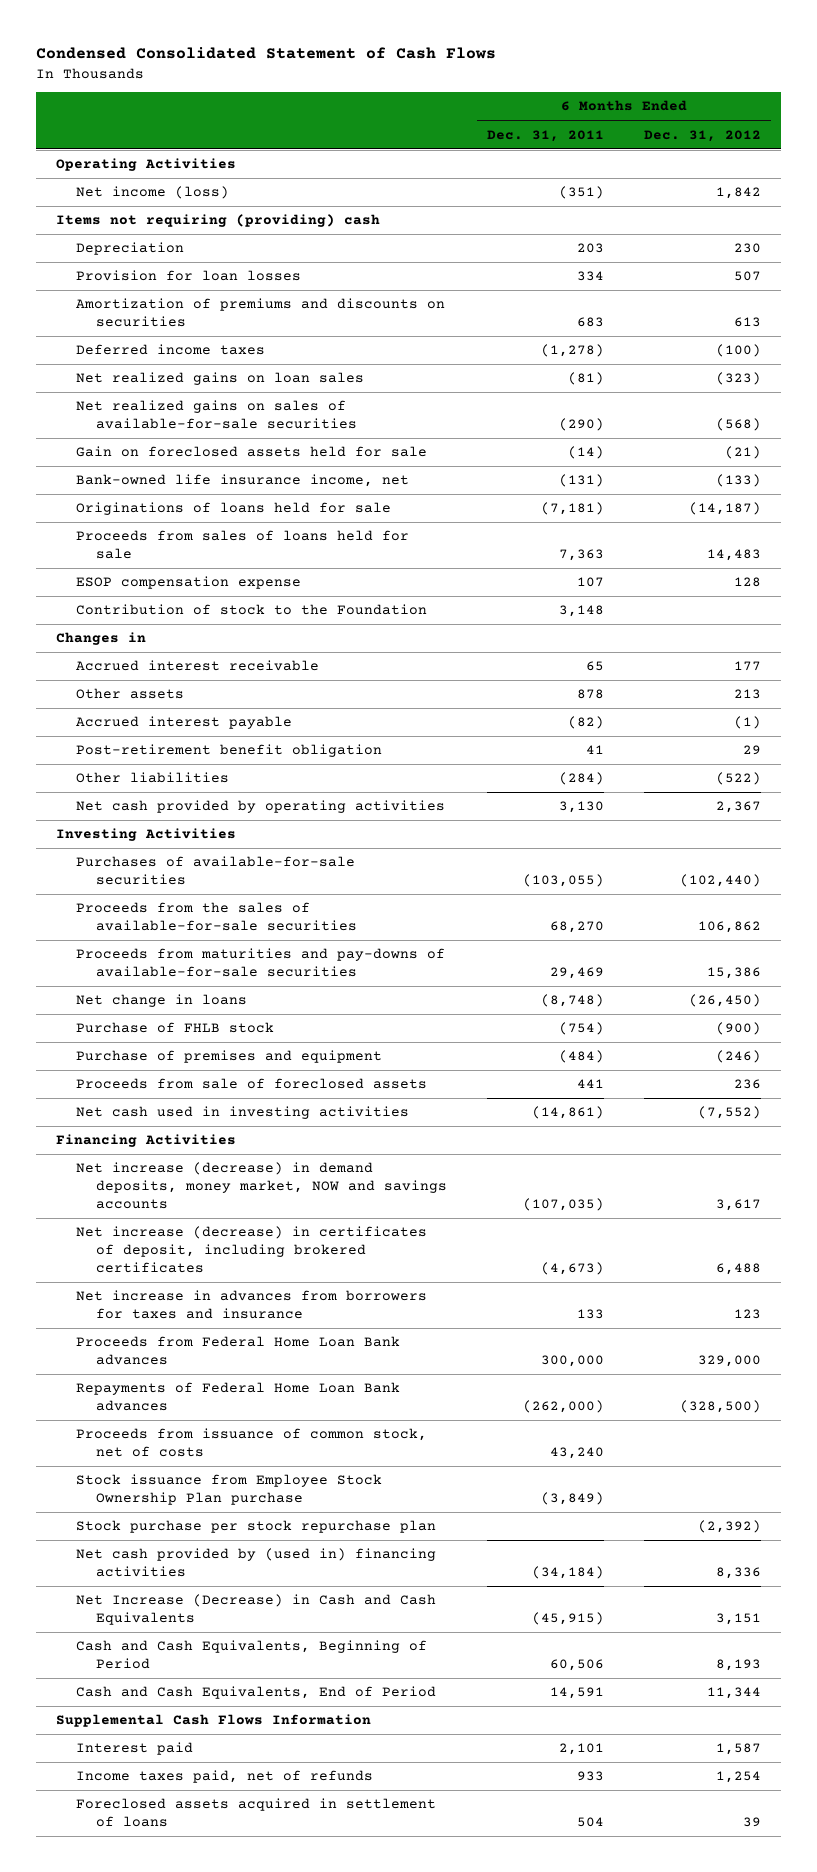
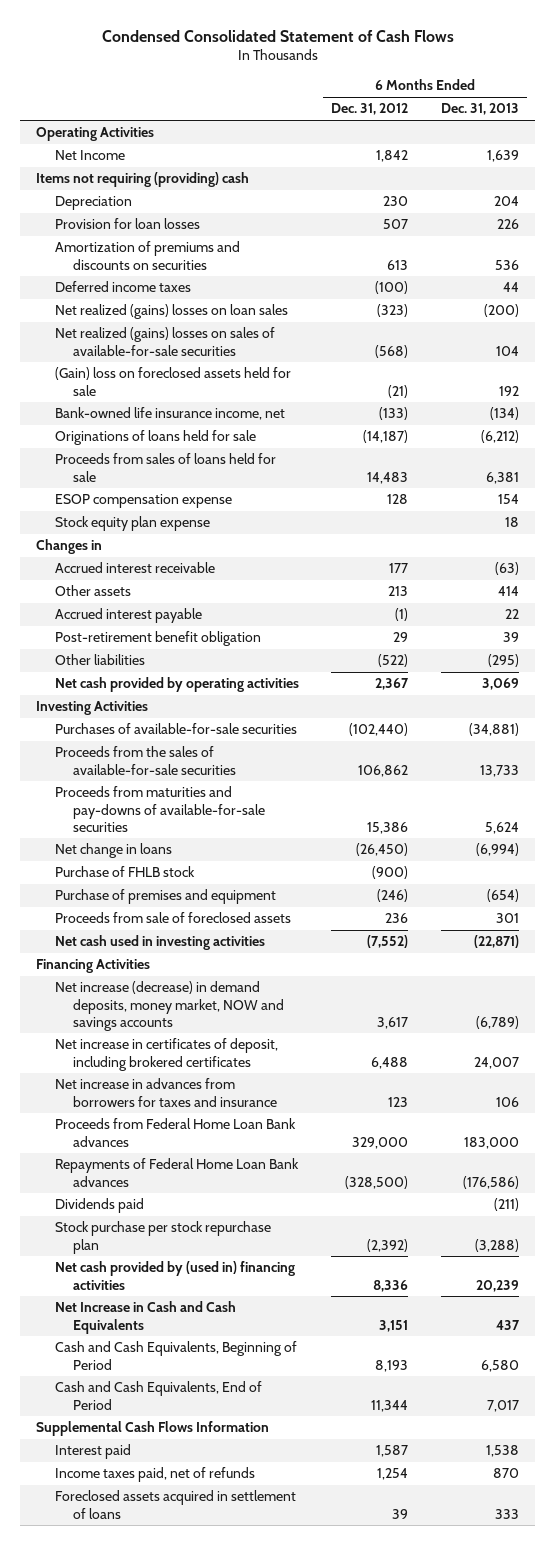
[487,129,605,142] Dec. 31, 2011 -> none
none -> [440,103,519,116] Dec. 31, 2013
[75,186,229,200] Net income (loss) -> [54,150,125,161] Net Income
[75,372,364,386] Net realized gains on loan sales -> [54,304,288,320] Net realized (gains) losses on loan sales
[75,400,358,430] Net realized gains on sales of available-for-sale securities -> [54,327,275,356] Net realized (gains) losses on sales of available-for-sale securities
[75,446,427,458] Gain on foreclosed assets held for sale -> [54,367,291,396] (Gain) loss on foreclosed assets held for sale
[75,604,427,616] Contribution of stock to the Foundation -> none
none -> [54,516,210,532] Stock equity plan expense
[75,1226,427,1274] Net increase (decrease) in certificates of deposit, including brokered certificates -> [54,1038,278,1071] Net increase in certificates of deposit, including brokered certificates
[75,1428,427,1458] Proceeds from issuance of common stock, net of costs -> none
[75,1474,382,1506] Stock issuance from Employee Stock Ownership Plan purchase -> none
none -> [54,1198,144,1214] Dividends paid
[75,1594,436,1626] Net Increase (Decrease) in Cash and Cash Equivalents -> [54,1301,236,1334] Net Increase in Cash and Cash Equivalents

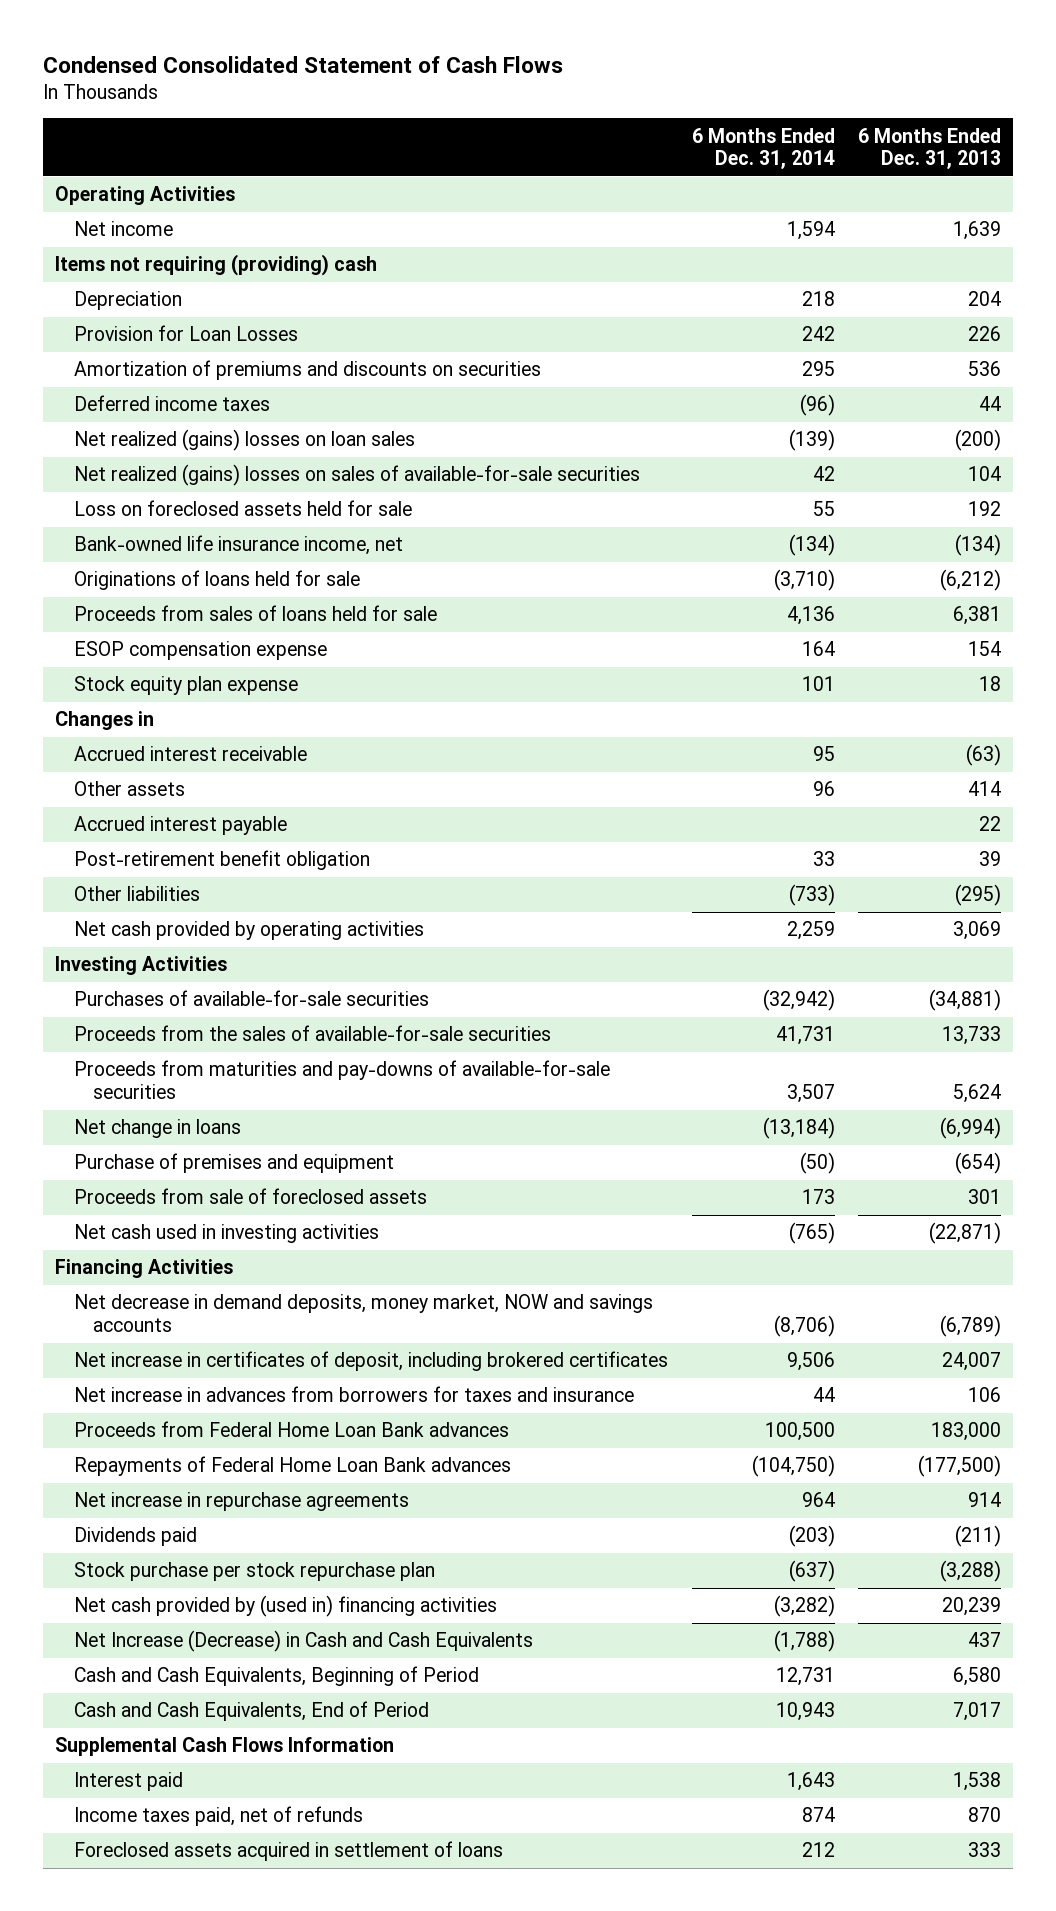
[331,103,409,116] Dec. 31, 2012 -> none
none -> [691,127,835,170] 6 Months Ended Dec. 31, 2014
[54,150,125,161] Net Income -> [73,221,173,237] Net income
[54,218,200,230] Provision for loan losses -> [73,325,298,342] Provision for Loan Losses
[54,367,291,396] (Gain) loss on foreclosed assets held for sale -> [73,500,412,517] Loss on foreclosed assets held for sale
[54,866,195,878] Purchase of FHLB stock -> none
[54,981,284,1031] Net increase (decrease) in demand deposits, money market, NOW and savings accounts -> [73,1294,653,1332] Net decrease in demand deposits, money market, NOW and savings accounts
[462,1175,519,1189] (176,586) -> [918,1455,1002,1478] (177,500)
none -> [73,1492,409,1512] Net increase in repurchase agreements
[54,1301,236,1334] Net Increase in Cash and Cash Equivalents -> [73,1630,533,1653] Net Increase (Decrease) in Cash and Cash Equivalents

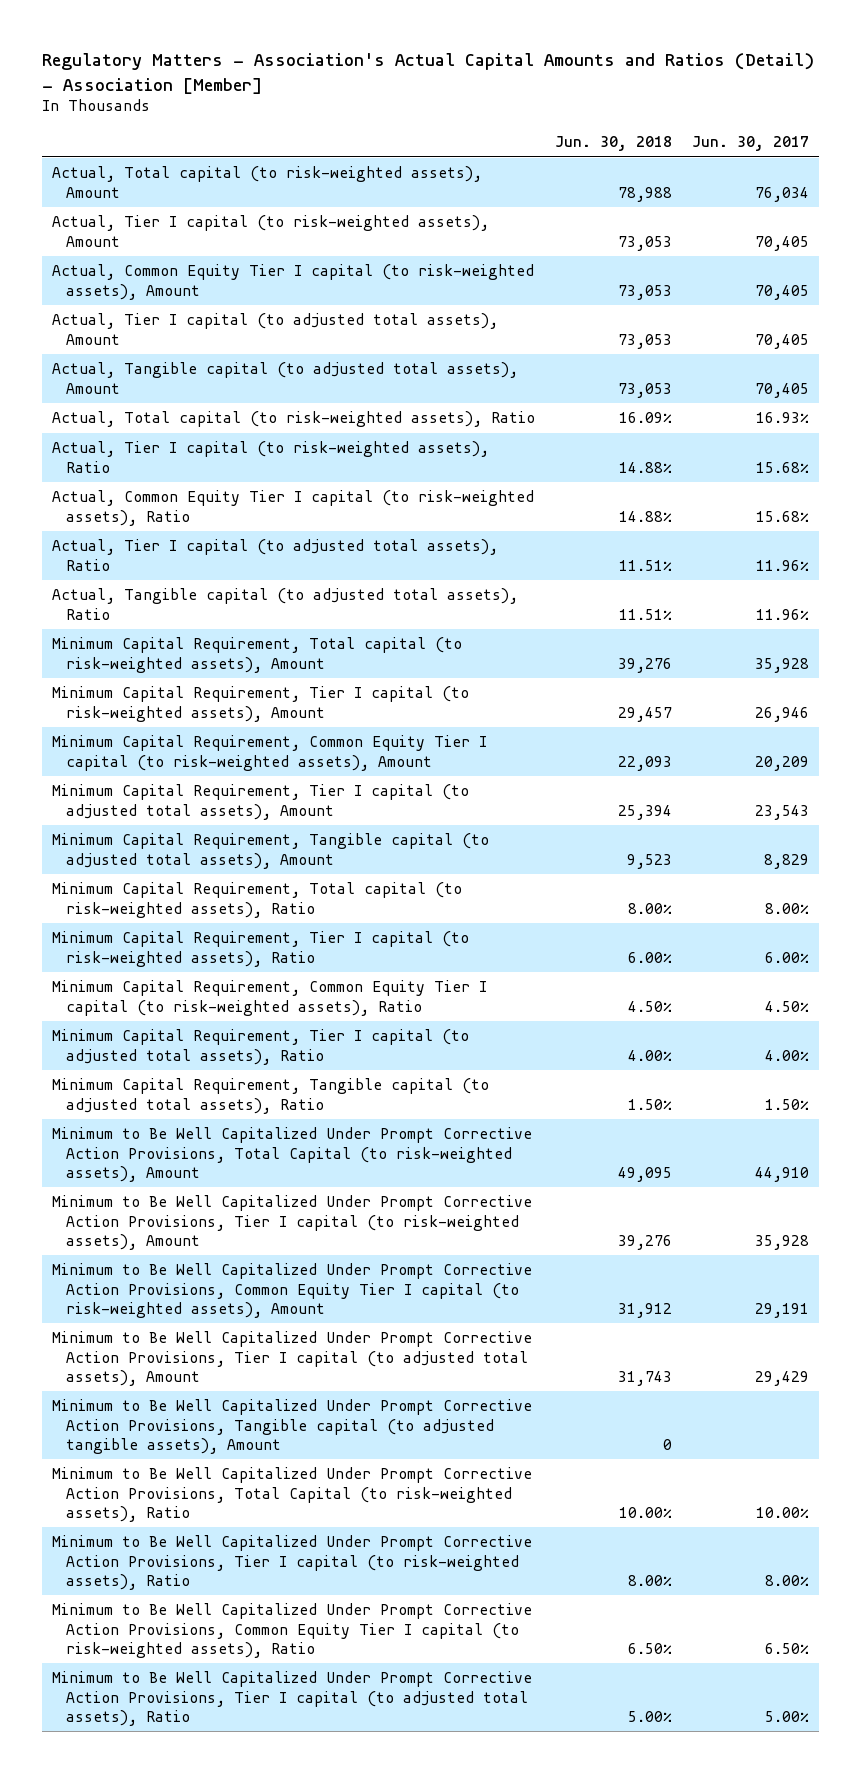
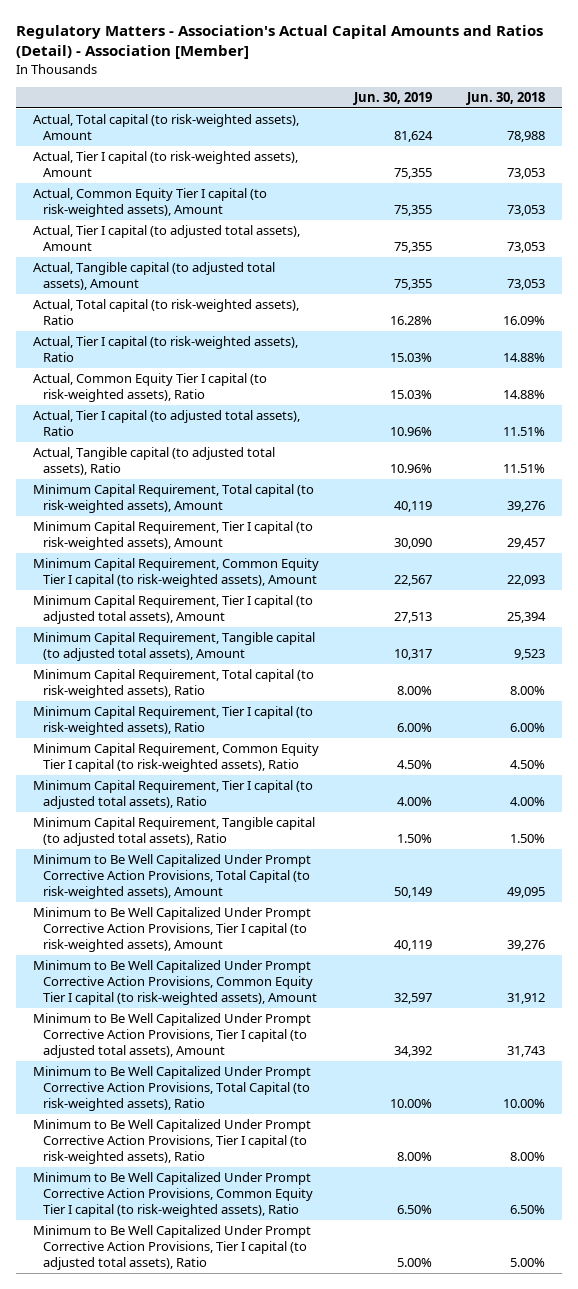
[692,136,810,152] Jun. 30, 2017 -> none
none -> [353,91,433,105] Jun. 30, 2019
[52,1399,533,1454] Minimum to Be Well Capitalized Under Prompt Corrective Action Provisions, Tangible capital (to adjusted tangible assets), Amount -> none

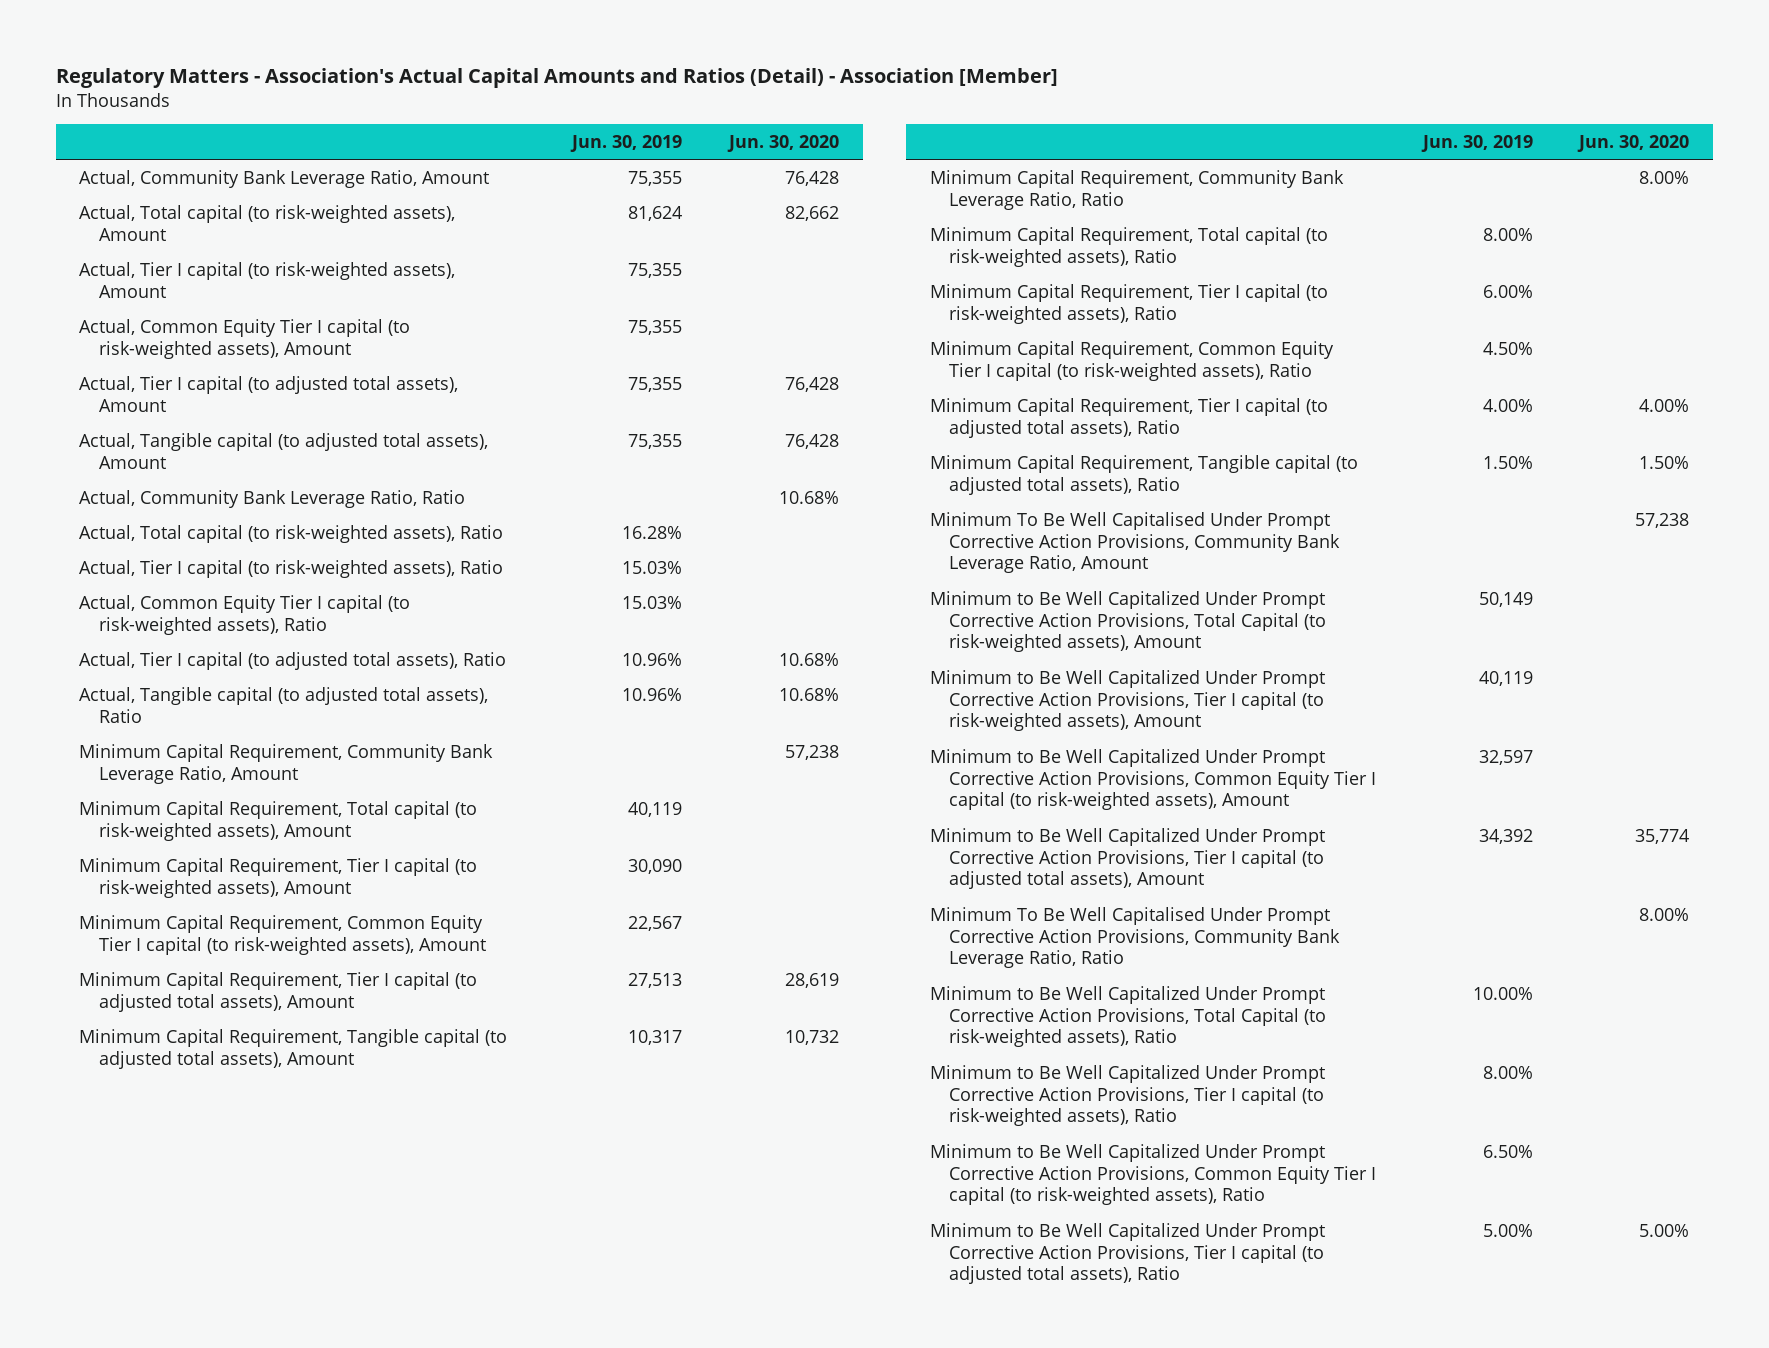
[466,91,546,105] Jun. 30, 2018 -> none
none -> [727,135,840,153] Jun. 30, 2020
none -> [79,169,490,188] Actual, Community Bank Leverage Ratio, Amount
none -> [79,489,466,508] Actual, Community Bank Leverage Ratio, Ratio
none -> [79,743,494,784] Minimum Capital Requirement, Community Bank Leverage Ratio, Amount
none -> [929,169,1344,210] Minimum Capital Requirement, Community Bank Leverage Ratio, Ratio
none -> [929,511,1340,574] Minimum To Be Well Capitalised Under Prompt Corrective Action Provisions, Community Bank Leverage Ratio, Amount
none -> [929,906,1340,969] Minimum To Be Well Capitalised Under Prompt Corrective Action Provisions, Community Bank Leverage Ratio, Ratio

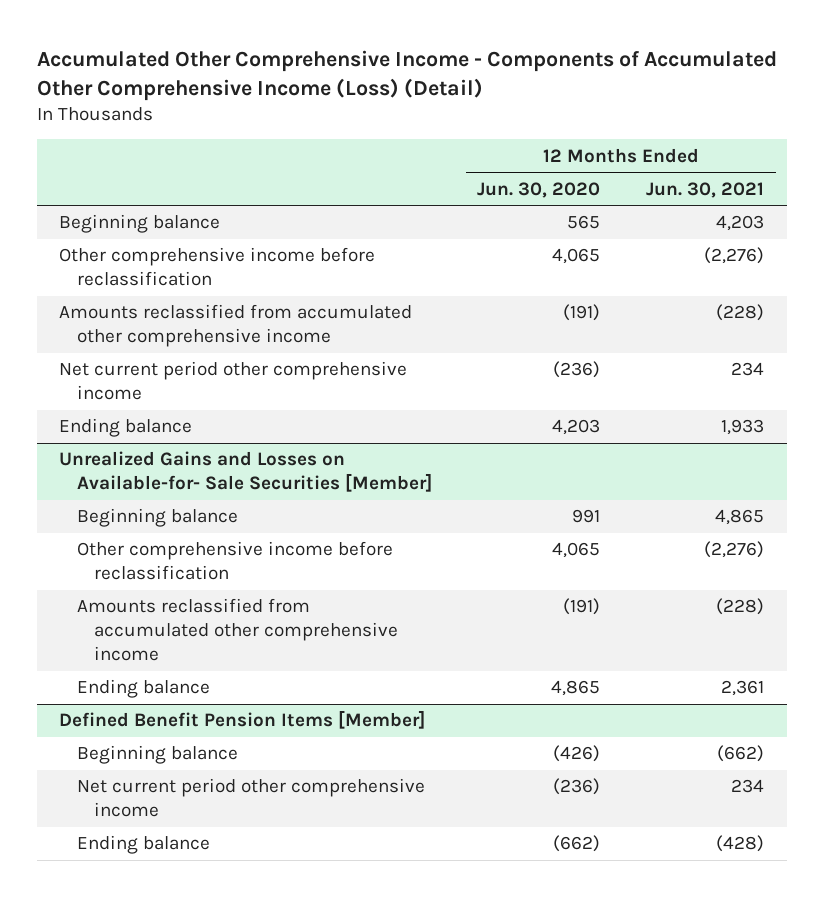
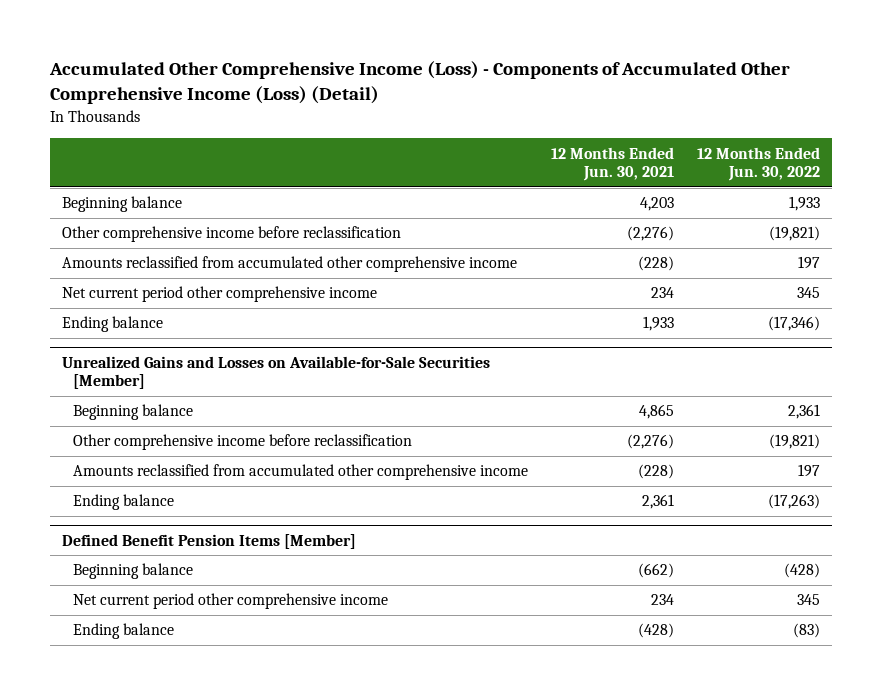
[36,49,777,101] Accumulated Other Comprehensive Income - Components of Accumulated Other Comprehensive Income (Loss) (Detail) -> [49,61,791,105] Accumulated Other Comprehensive Income (Loss) - Components of Accumulated Other Comprehensive Income (Loss) (Detail)
[477,181,601,198] Jun. 30, 2020 -> none
none -> [697,146,821,182] 12 Months Ended Jun. 30, 2022
[59,451,432,493] Unrealized Gains and Losses on Available-for- Sale Securities [Member] -> [61,355,490,390] Unrealized Gains and Losses on Available-for-Sale Securities [Member]

